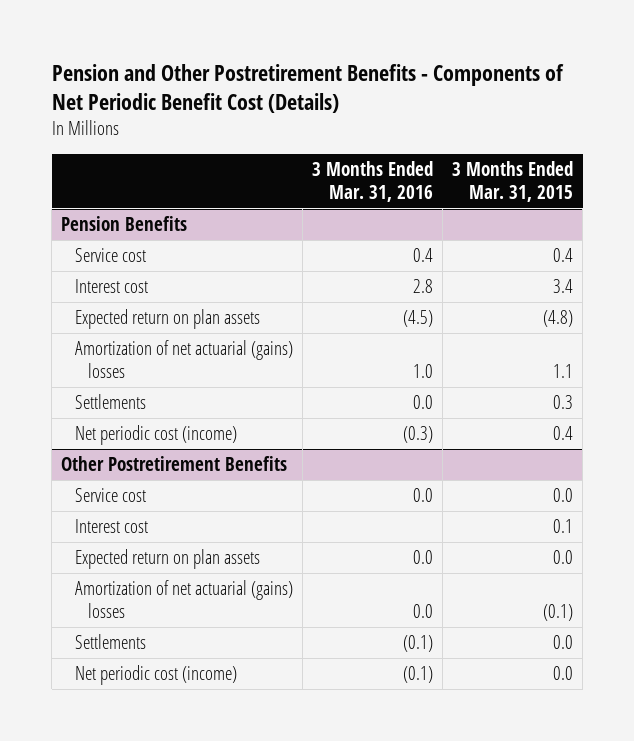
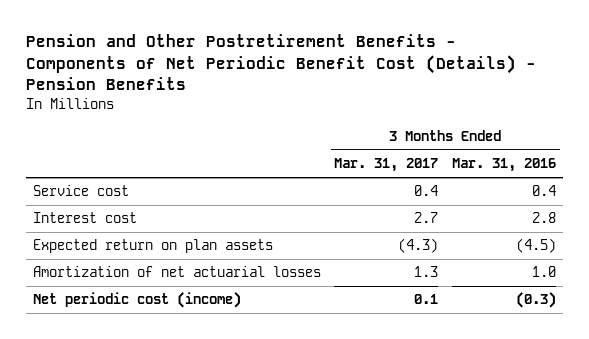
[51,63,564,113] Pension and Other Postretirement Benefits - Components of Net Periodic Benefit Cost (Details) -> [25,34,536,91] Pension and Other Postretirement Benefits - Components of Net Periodic Benefit Cost (Details) - Pension Benefits
[451,161,573,202] 3 Months Ended Mar. 31, 2015 -> none
none -> [334,158,439,173] Mar. 31, 2017
[61,216,188,232] Pension Benefits -> none
[74,394,146,410] Settlements -> none
[74,340,293,378] Amortization of net actuarial (gains) losses -> [32,266,321,278] Amortization of net actuarial losses
[61,456,288,472] Other Postretirement Benefits -> none
[74,488,146,503] Service cost -> none
[74,519,148,534] Interest cost -> none
[74,549,260,570] Expected return on plan assets -> none
[74,580,293,618] Amortization of net actuarial (gains) losses -> none
[74,634,146,650] Settlements -> none
[74,665,237,686] Net periodic cost (income) -> none

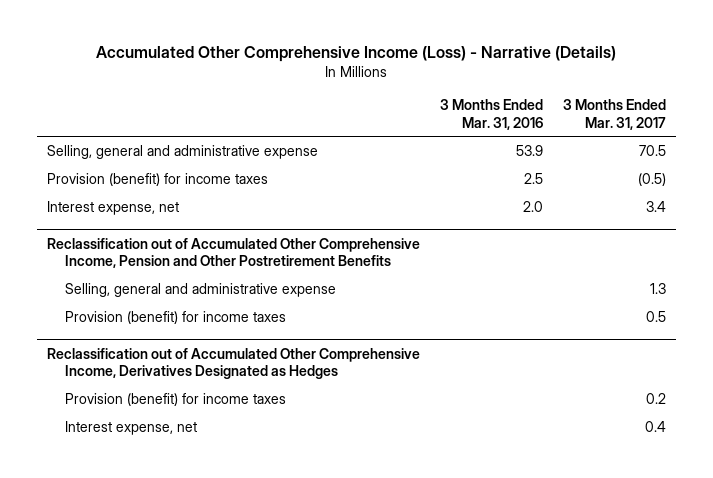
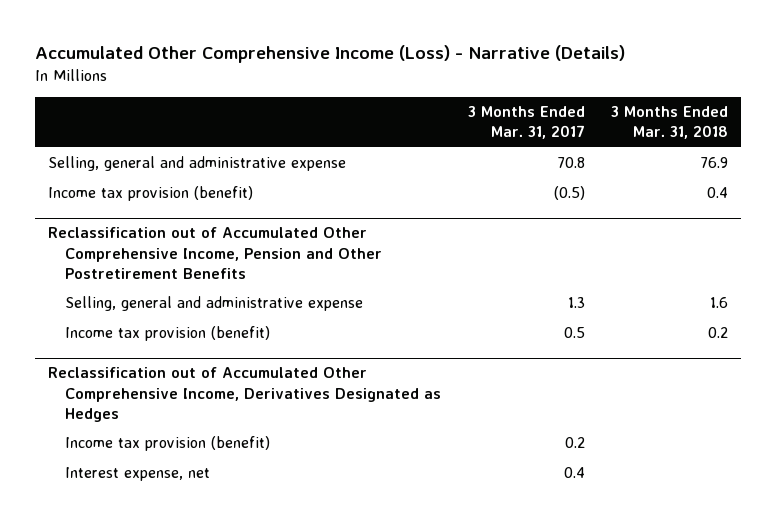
[439,98,543,130] 3 Months Ended Mar. 31, 2016 -> none
none -> [610,106,728,140] 3 Months Ended Mar. 31, 2018
[46,201,179,216] Interest expense, net -> none
[639,145,667,157] 70.5 -> [556,157,585,169] 70.8
[46,173,268,187] Provision (benefit) for income taxes -> [47,186,253,202] Income tax provision (benefit)
[65,311,287,325] Provision (benefit) for income taxes -> [65,326,271,342] Income tax provision (benefit)
[65,393,287,407] Provision (benefit) for income taxes -> [65,436,271,452] Income tax provision (benefit)

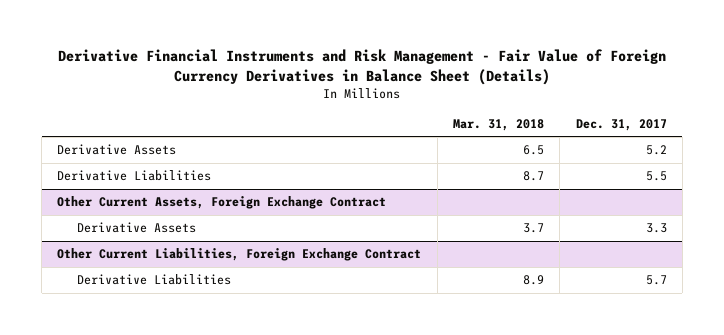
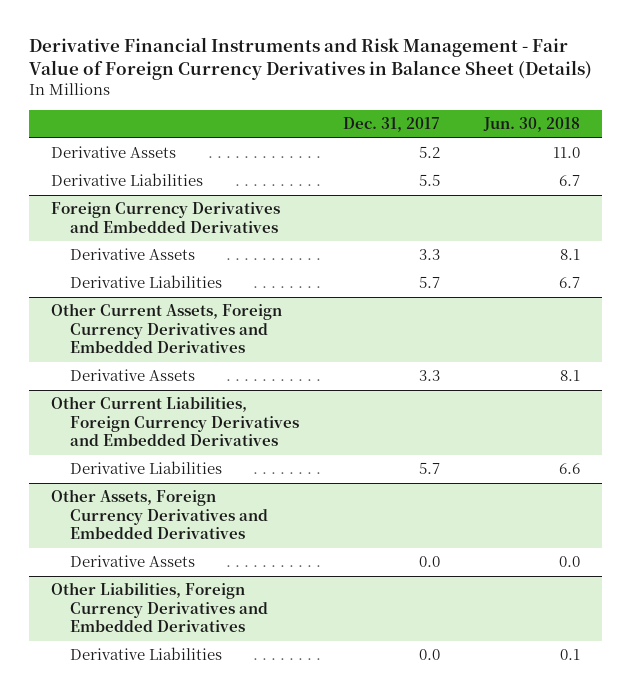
[453,118,545,131] Mar. 31, 2018 -> none
none -> [483,117,581,133] Jun. 30, 2018
[57,196,387,210] Other Current Assets, Foreign Exchange Contract -> none
none -> [50,202,280,233] Foreign Currency Derivatives and Embedded Derivatives
[57,248,422,262] Other Current Liabilities, Foreign Exchange Contract -> none
none -> [50,303,282,354] Other Current Assets, Foreign Currency Derivatives and Embedded Derivatives
none -> [70,369,196,382] Derivative Assets
none -> [50,396,300,447] Other Current Liabilities, Foreign Currency Derivatives and Embedded Derivatives
none -> [70,461,223,475] Derivative Liabilities
none -> [50,489,269,540] Other Assets, Foreign Currency Derivatives and Embedded Derivatives
none -> [70,555,196,568] Derivative Assets
none -> [50,582,269,633] Other Liabilities, Foreign Currency Derivatives and Embedded Derivatives
none -> [70,647,223,661] Derivative Liabilities

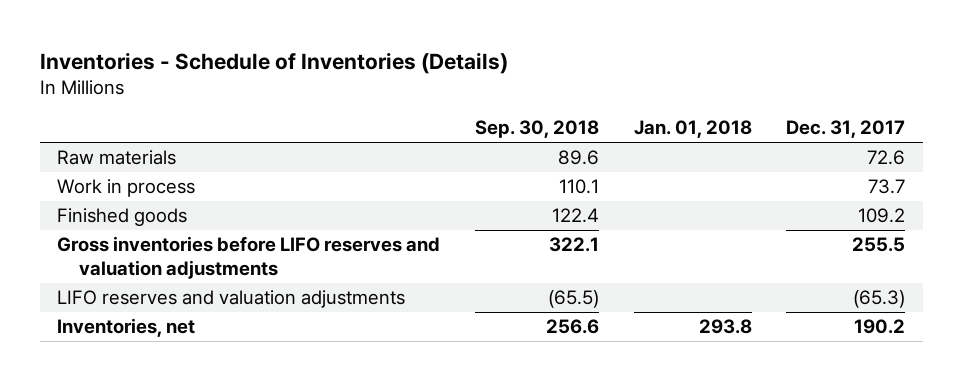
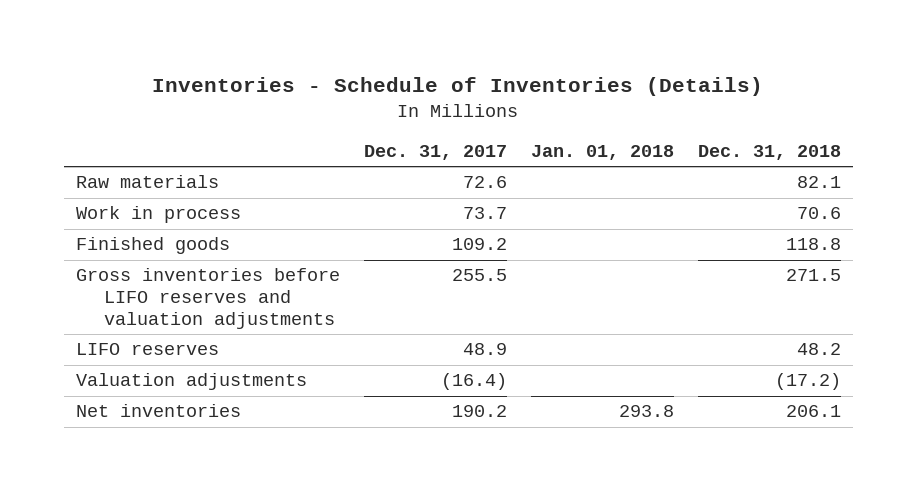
[474,120,599,139] Sep. 30, 2018 -> none
none -> [697,144,841,160] Dec. 31, 2018
[57,290,406,309] LIFO reserves and valuation adjustments -> none
none -> [75,343,219,356] LIFO reserves
none -> [75,373,307,391] Valuation adjustments
[57,318,196,338] Inventories, net -> [75,404,241,418] Net inventories

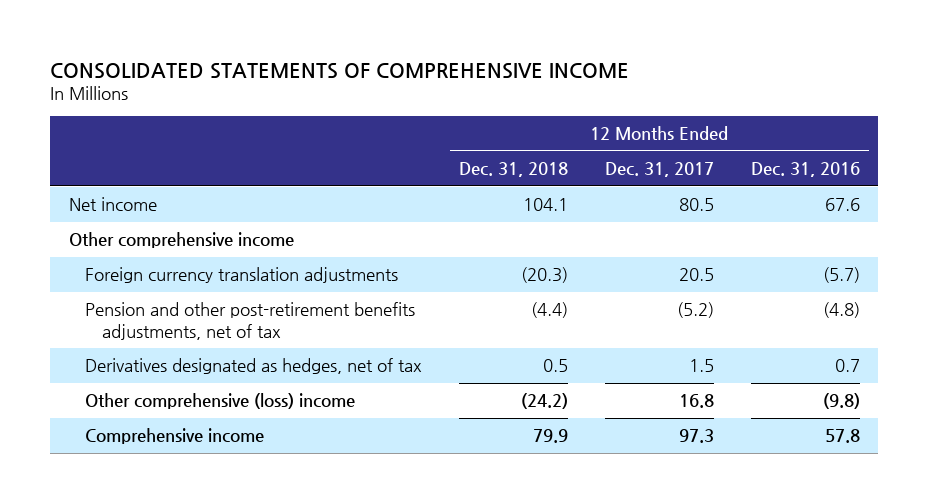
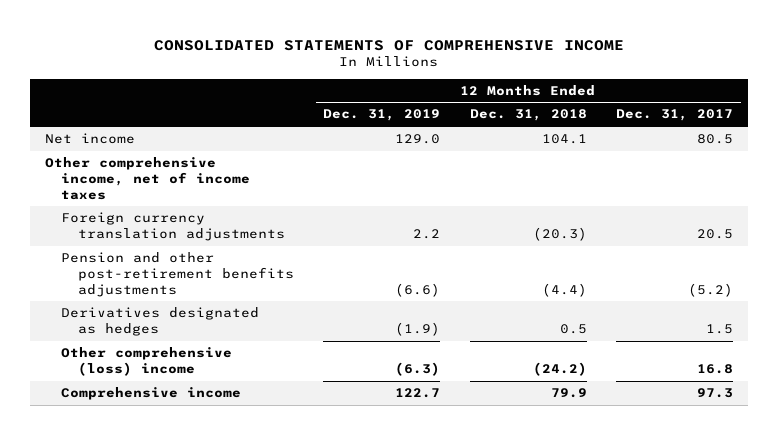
[750,162,860,178] Dec. 31, 2016 -> none
none -> [323,109,441,122] Dec. 31, 2019
[68,232,294,249] Other comprehensive income -> [45,157,251,200] Other comprehensive income, net of income taxes
[85,302,416,340] Pension and other post-retirement benefits adjustments, net of tax -> [61,252,294,297] Pension and other post-retirement benefits adjustments
[85,358,423,375] Derivatives designated as hedges, net of tax -> [61,307,260,336] Derivatives designated as hedges

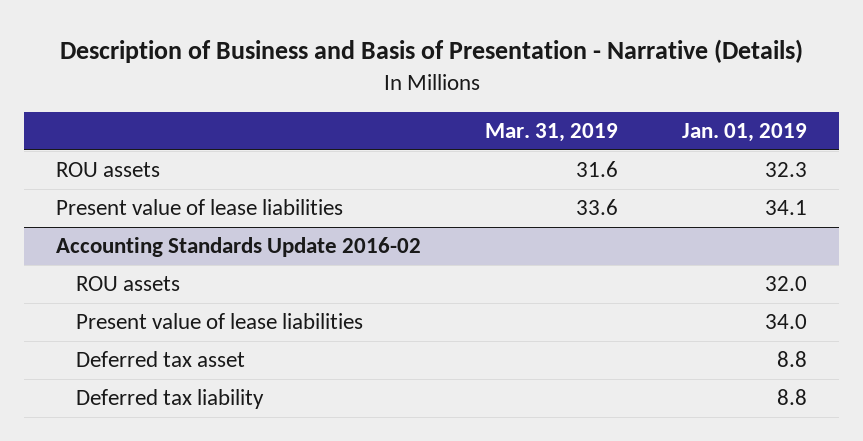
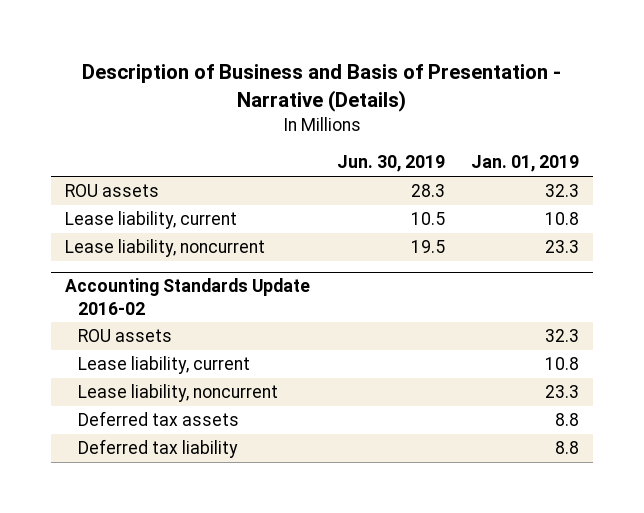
[485,123,619,143] Mar. 31, 2019 -> none
none -> [336,155,445,173] Jun. 30, 2019
[56,199,344,216] Present value of lease liabilities -> none
none -> [64,211,237,230] Lease liability, current
none -> [64,239,265,258] Lease liability, noncurrent
[76,313,364,330] Present value of lease liabilities -> none
[764,276,807,292] 32.0 -> [545,329,580,343] 32.3
none -> [78,356,251,375] Lease liability, current
none -> [78,384,279,403] Lease liability, noncurrent
[76,351,246,368] Deferred tax asset -> [78,411,240,427] Deferred tax assets

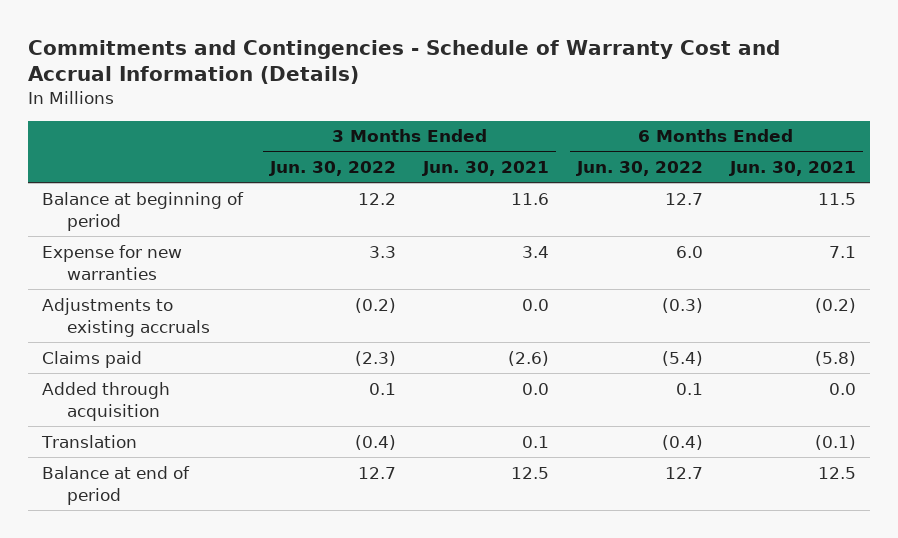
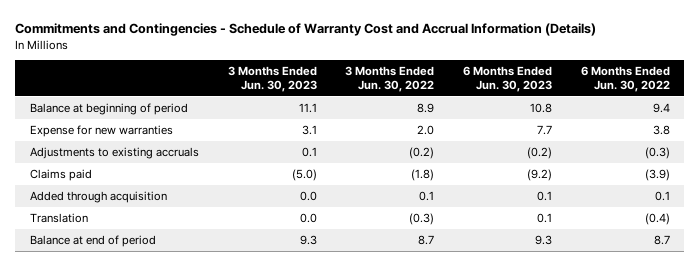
[422,161,550,177] Jun. 30, 2021 -> none
[728,161,856,177] Jun. 30, 2021 -> none
none -> [227,66,317,93] 3 Months Ended Jun. 30, 2023
none -> [463,66,553,93] 6 Months Ended Jun. 30, 2023
[358,192,397,205] 12.2 -> [417,102,435,113] 8.9
[664,192,703,205] 12.7 -> [652,102,670,113] 9.4
[369,245,397,258] 3.3 -> [417,124,435,135] 2.0
[675,245,703,258] 6.0 -> [652,124,670,135] 3.8
[355,350,397,366] (2.3) -> [411,168,435,181] (1.8)
[661,350,703,366] (5.4) -> [644,168,670,181] (3.9)
[355,434,397,450] (0.4) -> [409,212,435,225] (0.3)
[358,466,397,479] 12.7 -> [418,234,435,245] 8.7
[664,466,703,479] 12.7 -> [653,234,670,245] 8.7

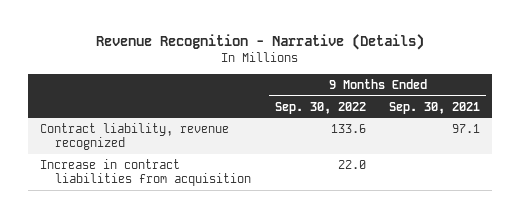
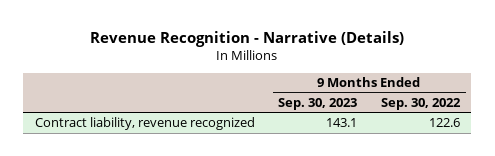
[389,101,481,114] Sep. 30, 2021 -> none
none -> [278,97,358,110] Sep. 30, 2023
[39,158,252,187] Increase in contract liabilities from acquisition -> none
[330,123,366,133] 133.6 -> [428,118,460,128] 122.6

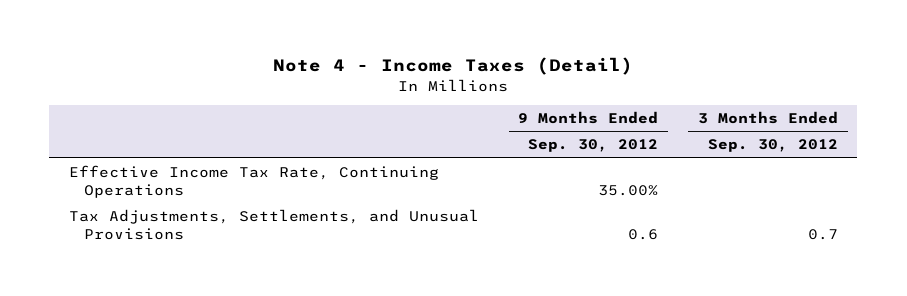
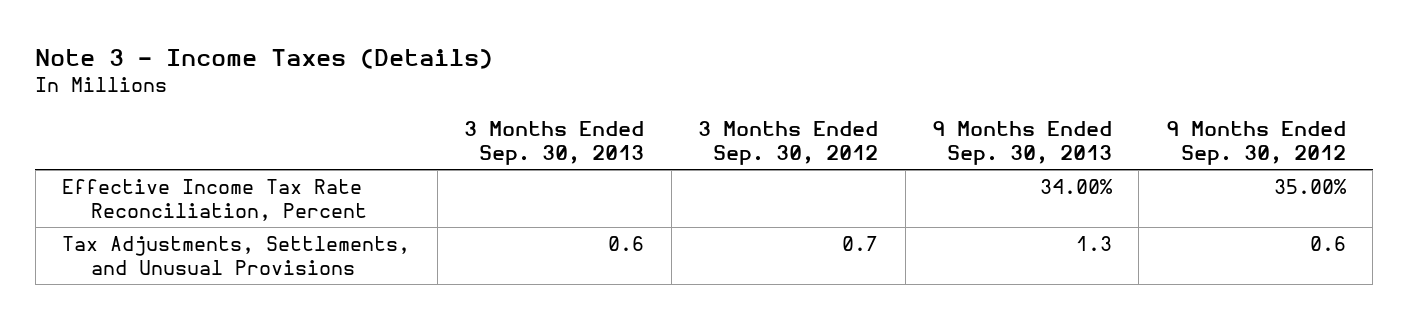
[273,57,634,76] Note 4 - Income Taxes (Detail) -> [35,48,494,69] Note 3 - Income Taxes (Details)
none -> [464,121,645,166] 3 Months Ended Sep. 30, 2013
none -> [932,121,1113,166] 9 Months Ended Sep. 30, 2013
[69,165,440,198] Effective Income Tax Rate, Continuing Operations -> [62,179,367,222] Effective Income Tax Rate Reconciliation, Percent

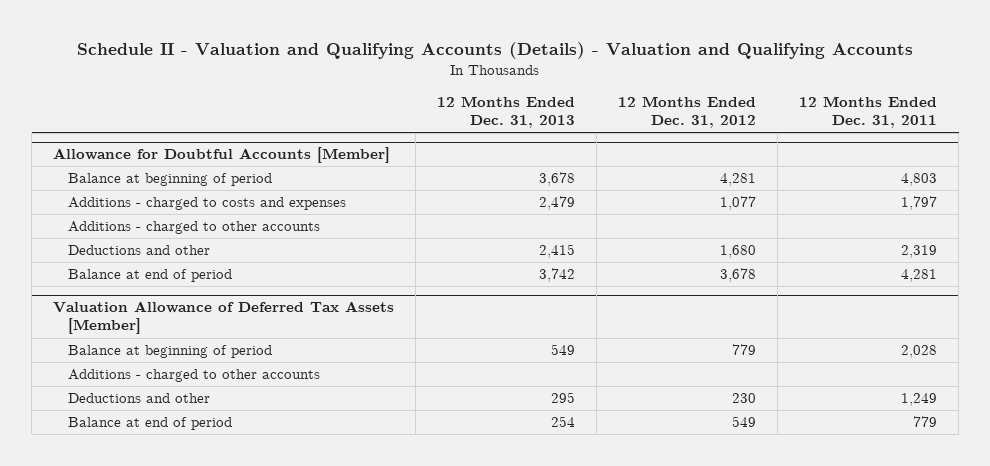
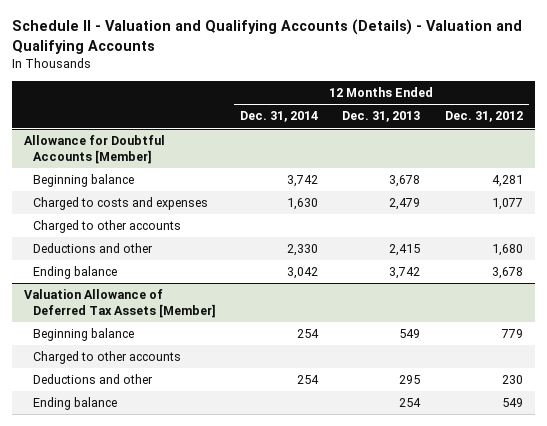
[799,96,938,129] 12 Months Ended Dec. 31, 2011 -> none
none -> [240,111,319,123] Dec. 31, 2014
[68,173,273,187] Balance at beginning of period -> [32,174,134,188] Beginning balance
[68,197,347,211] Additions - charged to costs and expenses -> [32,197,208,211] Charged to costs and expenses
[68,221,321,235] Additions - charged to other accounts -> [32,220,181,234] Charged to other accounts
[68,269,233,283] Balance at end of period -> [32,266,117,280] Ending balance
[68,345,273,359] Balance at beginning of period -> [32,328,134,342] Beginning balance
[68,369,321,383] Additions - charged to other accounts -> [32,351,181,365] Charged to other accounts
[68,417,233,431] Balance at end of period -> [32,397,117,411] Ending balance

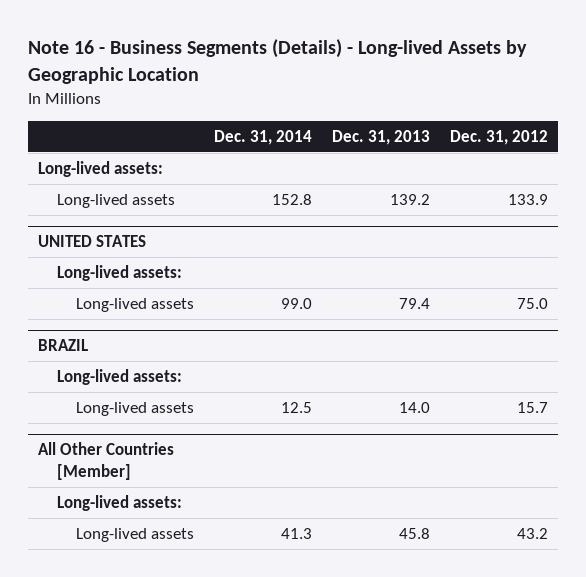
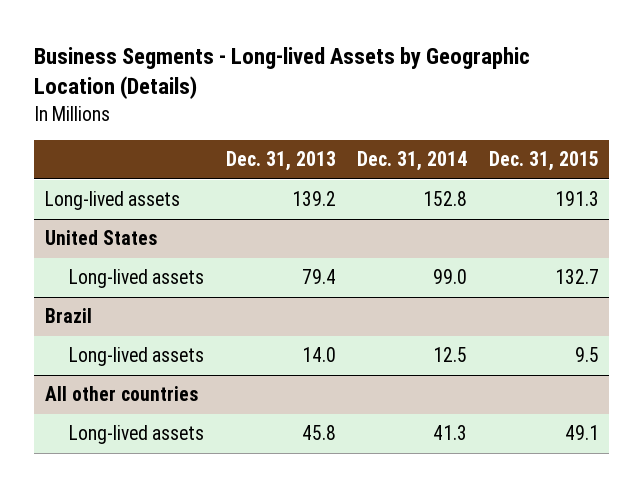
[27,39,527,84] Note 16 - Business Segments (Details) - Long-lived Assets by Geographic Location -> [33,47,530,100] Business Segments - Long-lived Assets by Geographic Location (Details)
[449,129,548,145] Dec. 31, 2012 -> none
none -> [488,151,599,172] Dec. 31, 2015
[37,160,163,177] Long-lived assets: -> none
[56,264,182,281] Long-lived assets: -> none
[37,234,146,247] UNITED STATES -> [44,230,157,246] United States
[56,368,182,385] Long-lived assets: -> none
[37,338,88,351] BRAZIL -> [44,308,92,324] Brazil
[56,494,182,511] Long-lived assets: -> none
[37,441,174,481] All Other Countries [Member] -> [44,386,198,402] All other countries

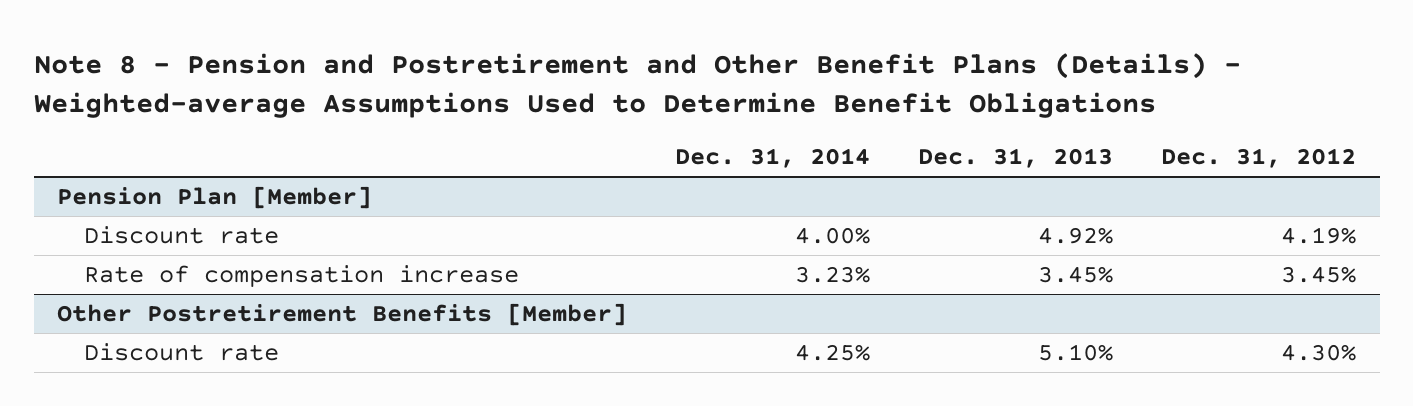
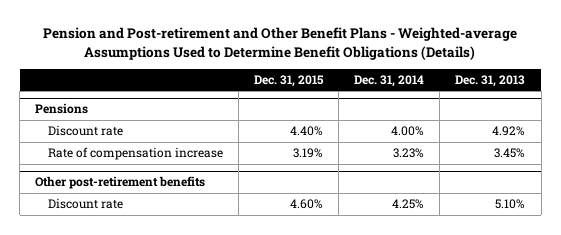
[33,52,1241,118] Note 8 - Pension and Postretirement and Other Benefit Plans (Details) - Weighted-average Assumptions Used to Determine Benefit Obligations -> [43,27,518,60] Pension and Post-retirement and Other Benefit Plans - Weighted-average Assumptions Used to Determine Benefit Obligations (Details)
[1160,148,1356,169] Dec. 31, 2012 -> none
none -> [254,74,325,87] Dec. 31, 2015
[57,185,373,209] Pension Plan [Member] -> [35,103,89,115] Pensions
[57,302,628,326] Other Postretirement Benefits [Member] -> none
none -> [35,176,206,190] Other post-retirement benefits

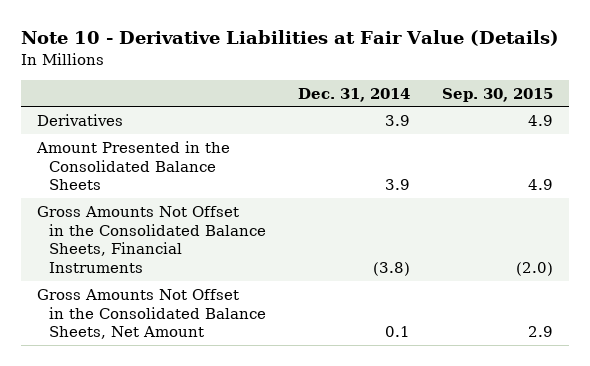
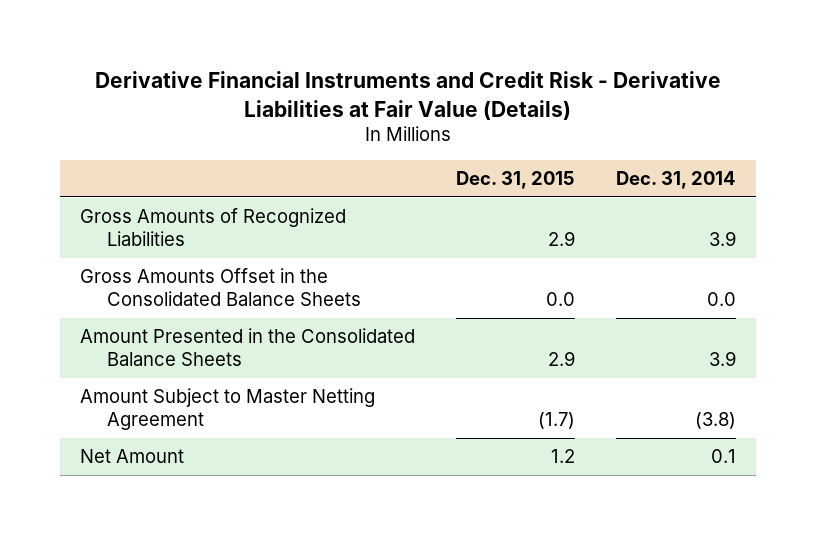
[20,30,559,47] Note 10 - Derivative Liabilities at Fair Value (Details) -> [94,71,721,120] Derivative Financial Instruments and Credit Risk - Derivative Liabilities at Fair Value (Details)
[442,87,554,102] Sep. 30, 2015 -> none
none -> [455,170,575,189] Dec. 31, 2015
[36,113,123,126] Derivatives -> [80,208,347,247] Gross Amounts of Recognized Liabilities
none -> [80,268,361,307] Gross Amounts Offset in the Consolidated Balance Sheets
[36,205,267,273] Gross Amounts Not Offset in the Consolidated Balance Sheets, Financial Instruments -> [80,388,376,431] Amount Subject to Master Netting Agreement
[36,288,267,340] Gross Amounts Not Offset in the Consolidated Balance Sheets, Net Amount -> [80,449,185,464] Net Amount

